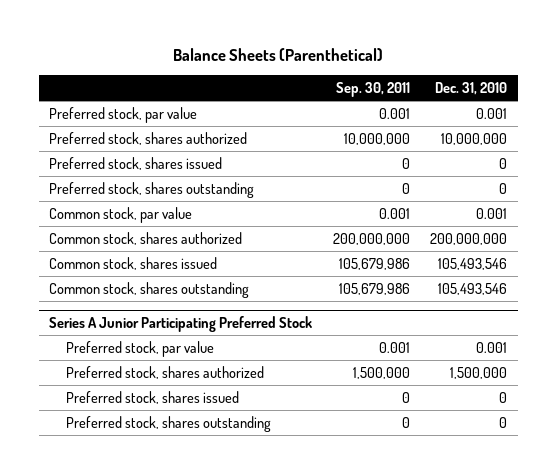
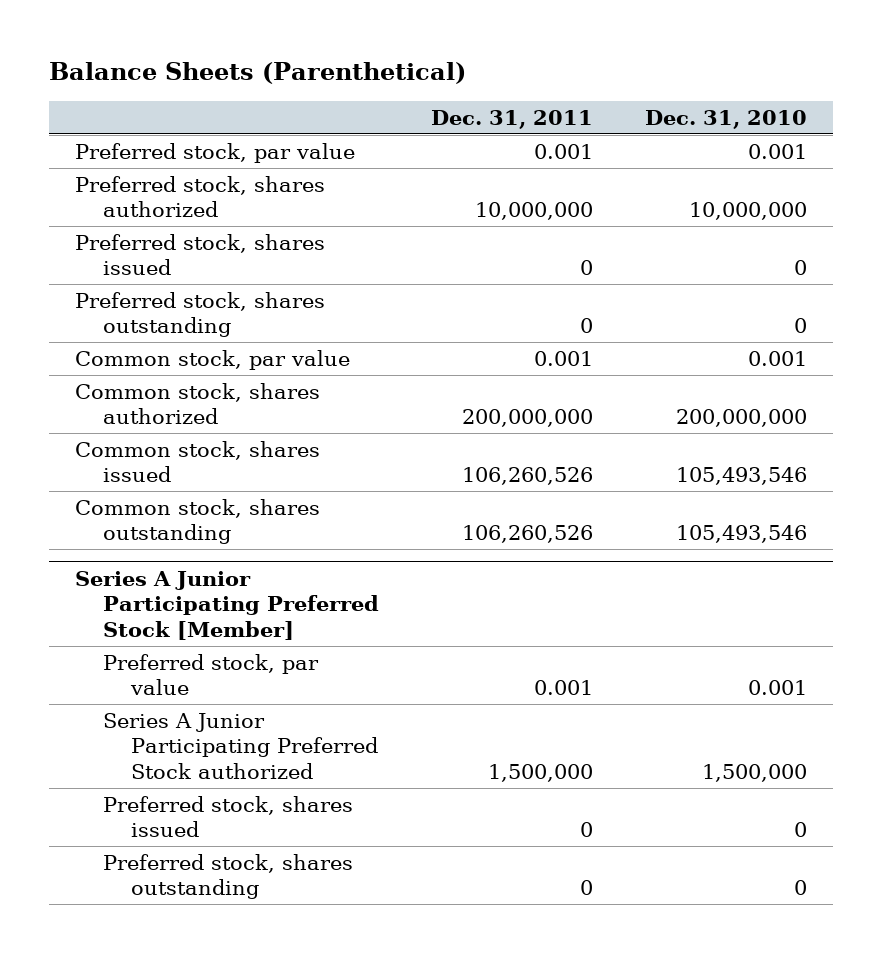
[335,81,410,97] Sep. 30, 2011 -> none
none -> [431,109,594,129] Dec. 31, 2011
[48,315,312,332] Series A Junior Participating Preferred Stock -> [74,570,380,640] Series A Junior Participating Preferred Stock [Member]
[66,365,265,379] Preferred stock, shares authorized -> none
none -> [103,712,379,779] Series A Junior Participating Preferred Stock authorized

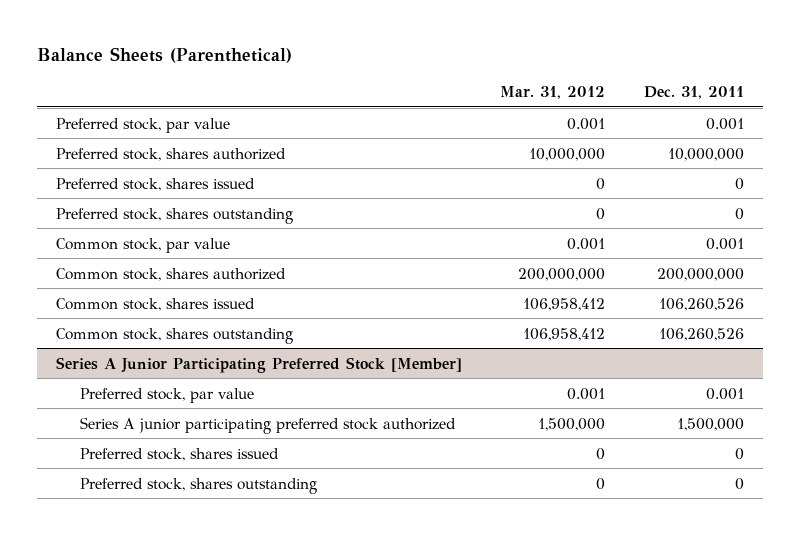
[645,109,808,129] Dec. 31, 2010 -> none
none -> [500,86,606,100] Mar. 31, 2012
[103,712,379,779] Series A Junior Participating Preferred Stock authorized -> [80,416,457,434] Series A junior participating preferred stock authorized

